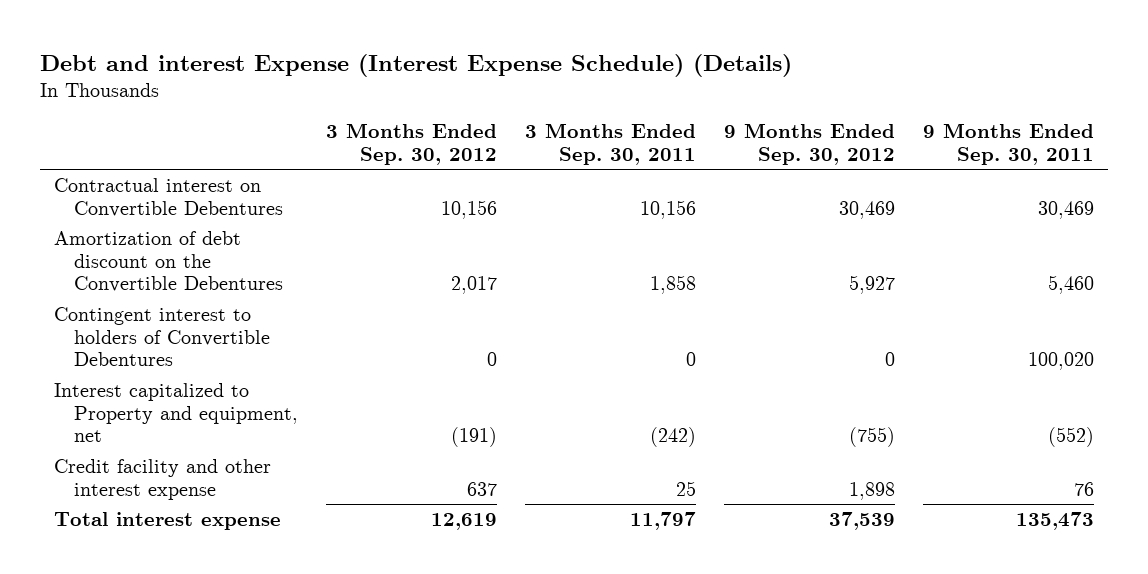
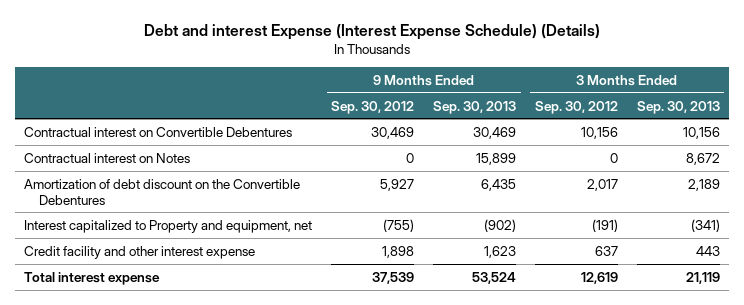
[525,123,697,166] 3 Months Ended Sep. 30, 2011 -> none
[922,123,1094,166] 9 Months Ended Sep. 30, 2011 -> none
none -> [433,100,517,114] Sep. 30, 2013
none -> [636,100,720,114] Sep. 30, 2013
none -> [24,152,191,163] Contractual interest on Notes
[54,306,271,367] Contingent interest to holders of Convertible Debentures -> none

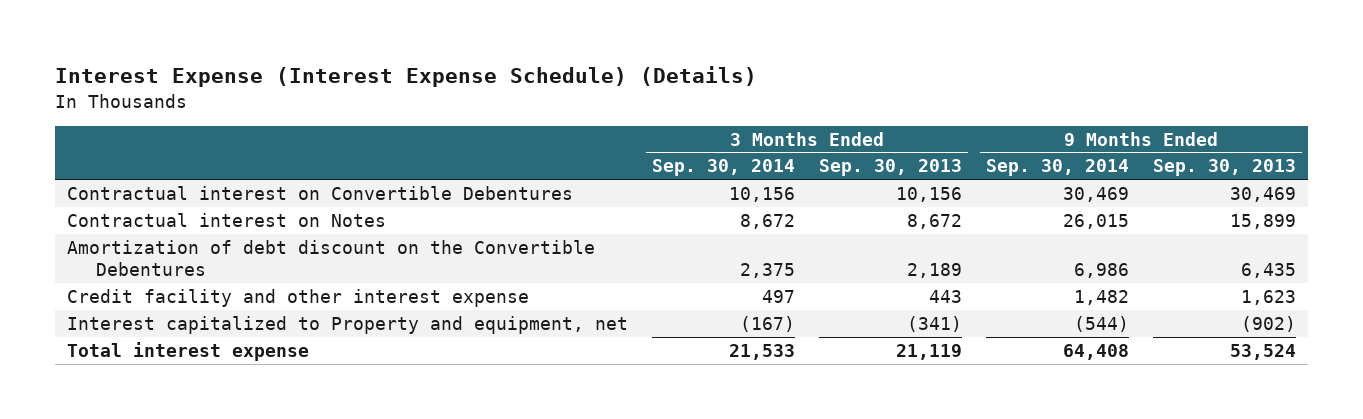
[144,23,601,40] Debt and interest Expense (Interest Expense Schedule) (Details) -> [55,66,758,88] Interest Expense (Interest Expense Schedule) (Details)
[331,100,415,114] Sep. 30, 2012 -> none
[534,100,618,114] Sep. 30, 2012 -> none
none -> [652,159,796,177] Sep. 30, 2014
none -> [986,159,1130,177] Sep. 30, 2014
[24,219,313,233] Interest capitalized to Property and equipment, net -> [67,315,629,334] Interest capitalized to Property and equipment, net

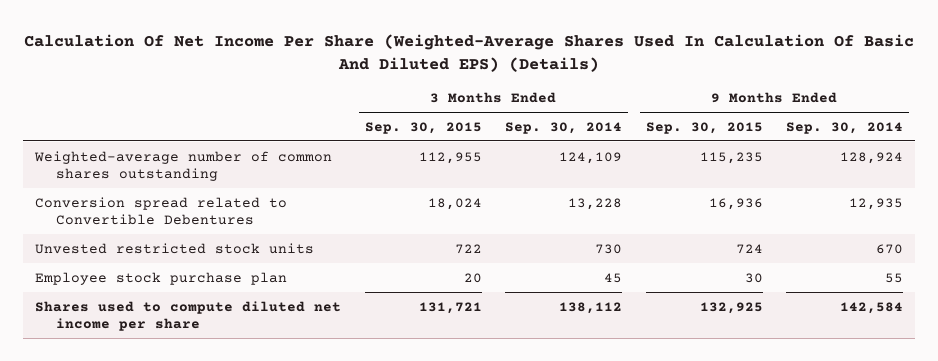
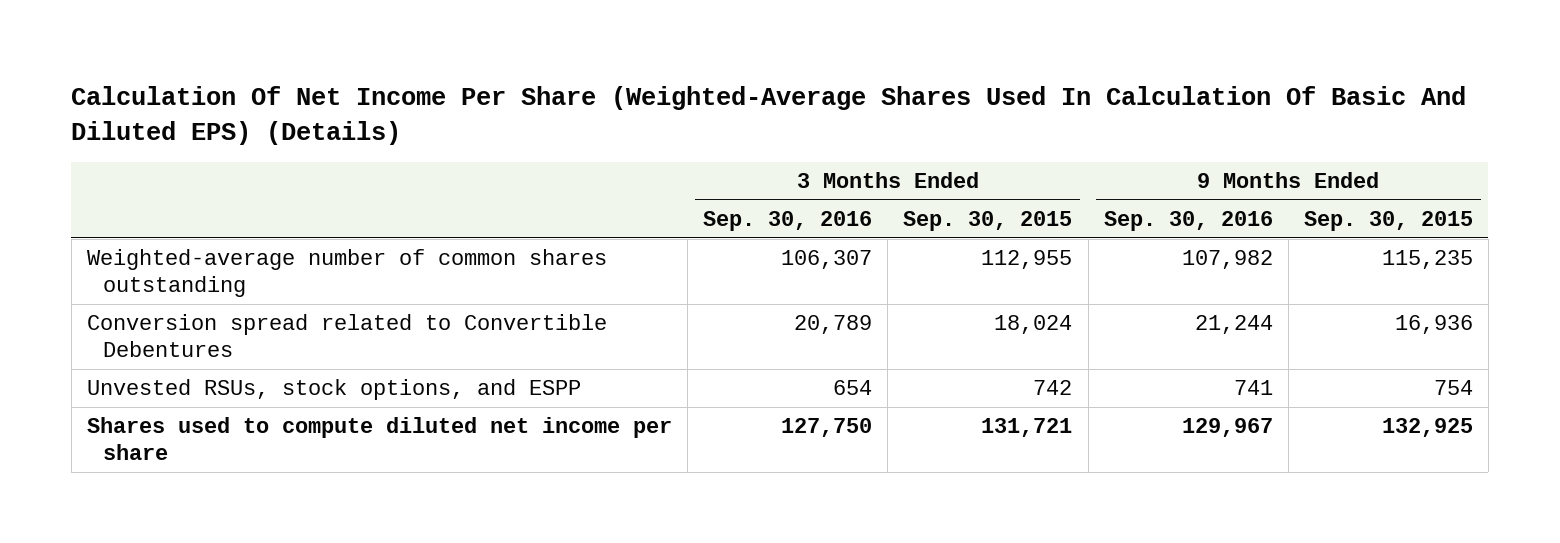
[505,121,623,134] Sep. 30, 2014 -> none
[786,121,904,134] Sep. 30, 2014 -> none
none -> [703,210,873,231] Sep. 30, 2016
none -> [1103,210,1273,231] Sep. 30, 2016
[35,271,288,285] Employee stock purchase plan -> none
[35,242,315,254] Unvested restricted stock units -> [86,379,581,401] Unvested RSUs, stock options, and ESPP
[454,243,482,254] 722 -> [1033,380,1073,396] 742
[735,243,763,254] 724 -> [1433,380,1473,396] 754

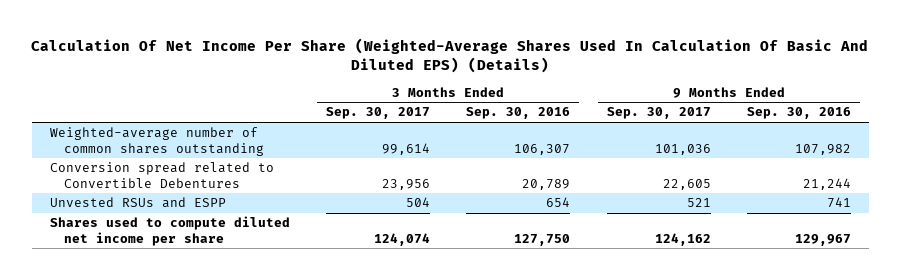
[903,210,1073,231] Sep. 30, 2015 -> none
[1303,210,1473,231] Sep. 30, 2015 -> none
none -> [326,107,431,120] Sep. 30, 2017
none -> [606,107,711,120] Sep. 30, 2017
[86,379,581,401] Unvested RSUs, stock options, and ESPP -> [49,197,226,209] Unvested RSUs and ESPP

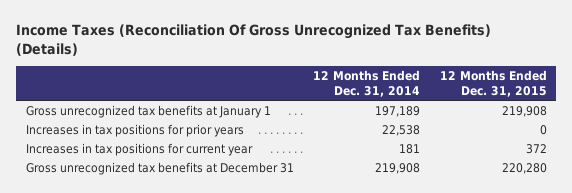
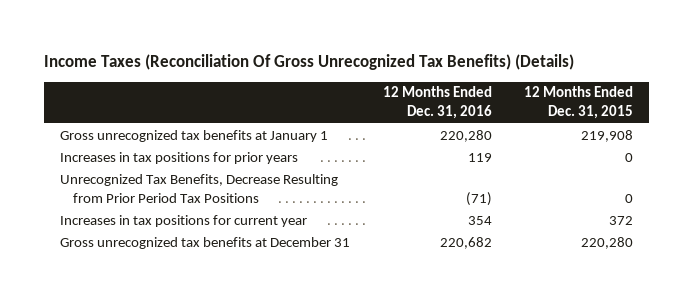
[313,70,421,97] 12 Months Ended Dec. 31, 2014 -> none
none -> [382,86,492,120] 12 Months Ended Dec. 31, 2016
none -> [60,173,339,203] Unrecognized Tax Benefits, Decrease Resulting from Prior Period Tax Positions

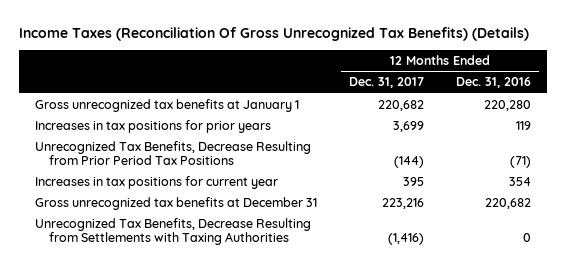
[523,86,633,120] 12 Months Ended Dec. 31, 2015 -> none
none -> [349,77,425,89] Dec. 31, 2017
none -> [35,217,312,246] Unrecognized Tax Benefits, Decrease Resulting from Settlements with Taxing Authorities

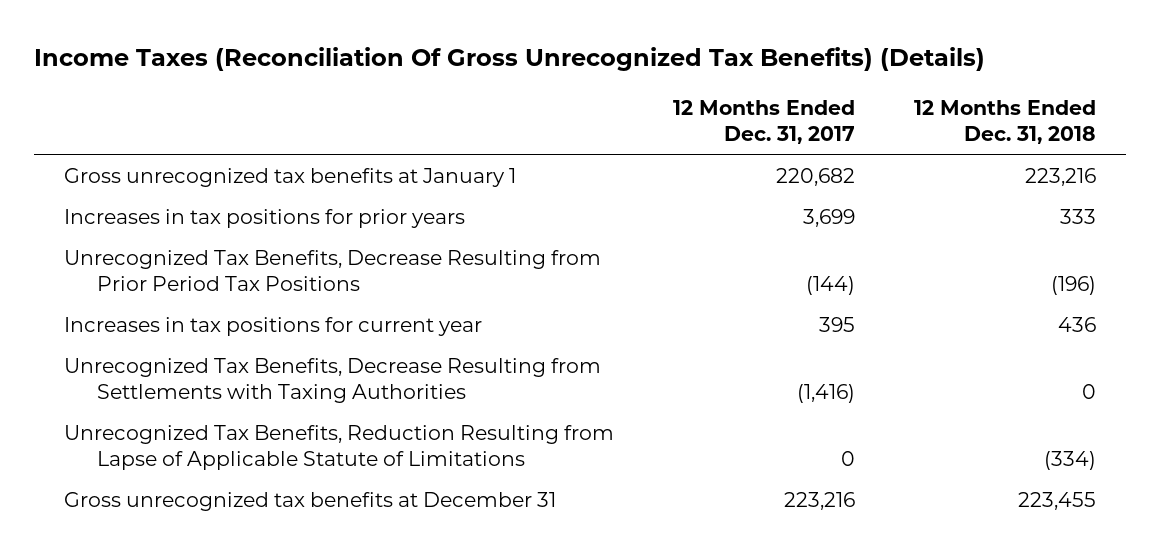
[455,77,531,89] Dec. 31, 2016 -> none
none -> [914,99,1097,145] 12 Months Ended Dec. 31, 2018
none -> [63,424,614,471] Unrecognized Tax Benefits, Reduction Resulting from Lapse of Applicable Statute of Limitations
[35,196,318,210] Gross unrecognized tax benefits at December 31 -> [63,491,556,511] Gross unrecognized tax benefits at December 31

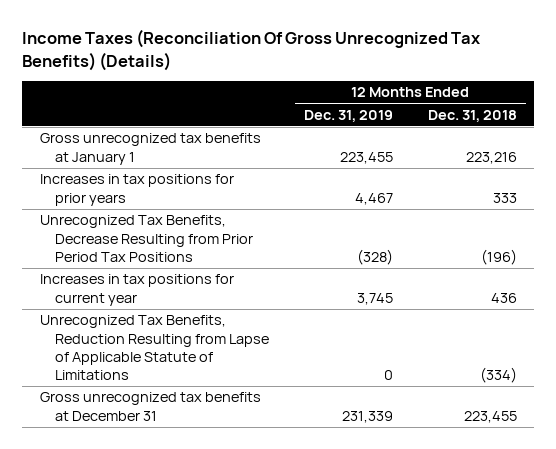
[673,99,856,145] 12 Months Ended Dec. 31, 2017 -> none
none -> [303,109,393,122] Dec. 31, 2019
[63,357,601,404] Unrecognized Tax Benefits, Decrease Resulting from Settlements with Taxing Authorities -> none

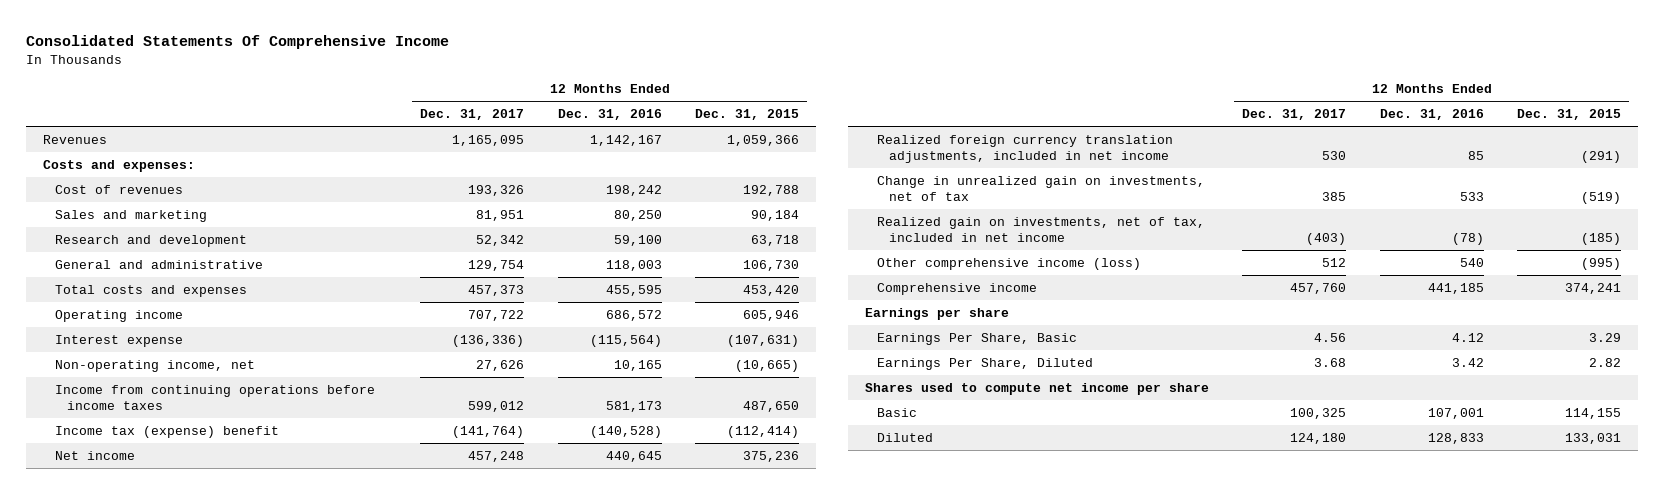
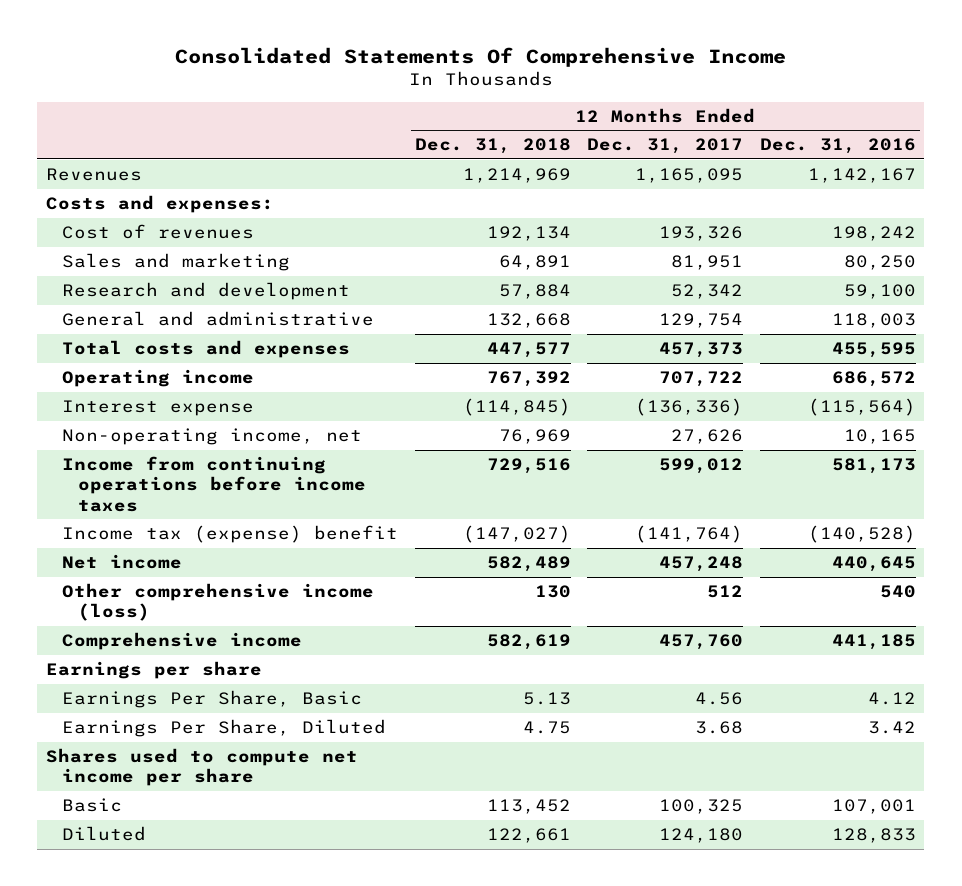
[695,108,800,120] Dec. 31, 2015 -> none
none -> [414,138,571,155] Dec. 31, 2018
[877,134,1174,164] Realized foreign currency translation adjustments, included in net income -> none
[877,175,1206,202] Change in unrealized gain on investments, net of tax -> none
[877,216,1206,243] Realized gain on investments, net of tax, included in net income -> none

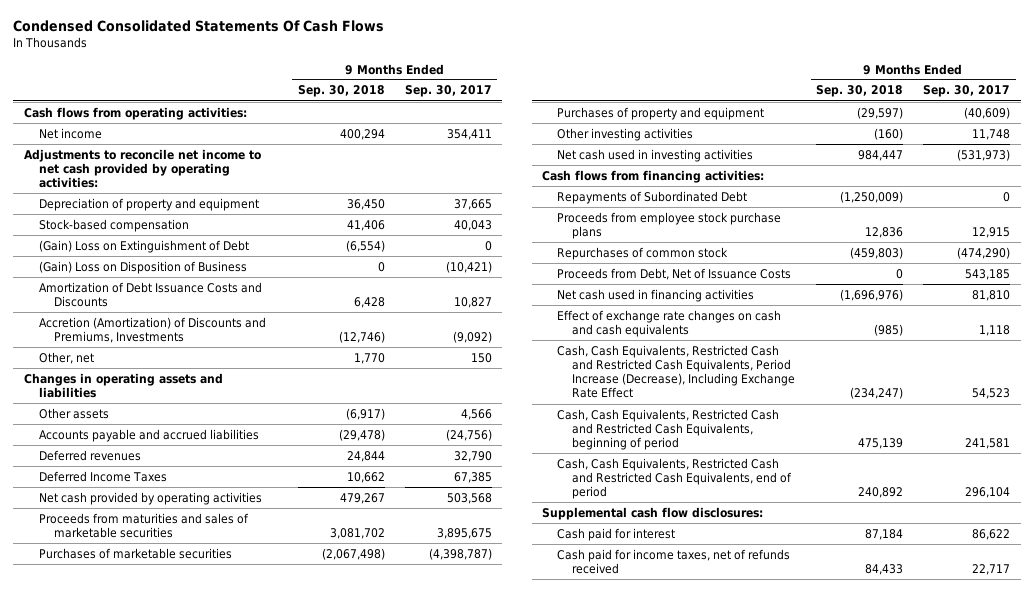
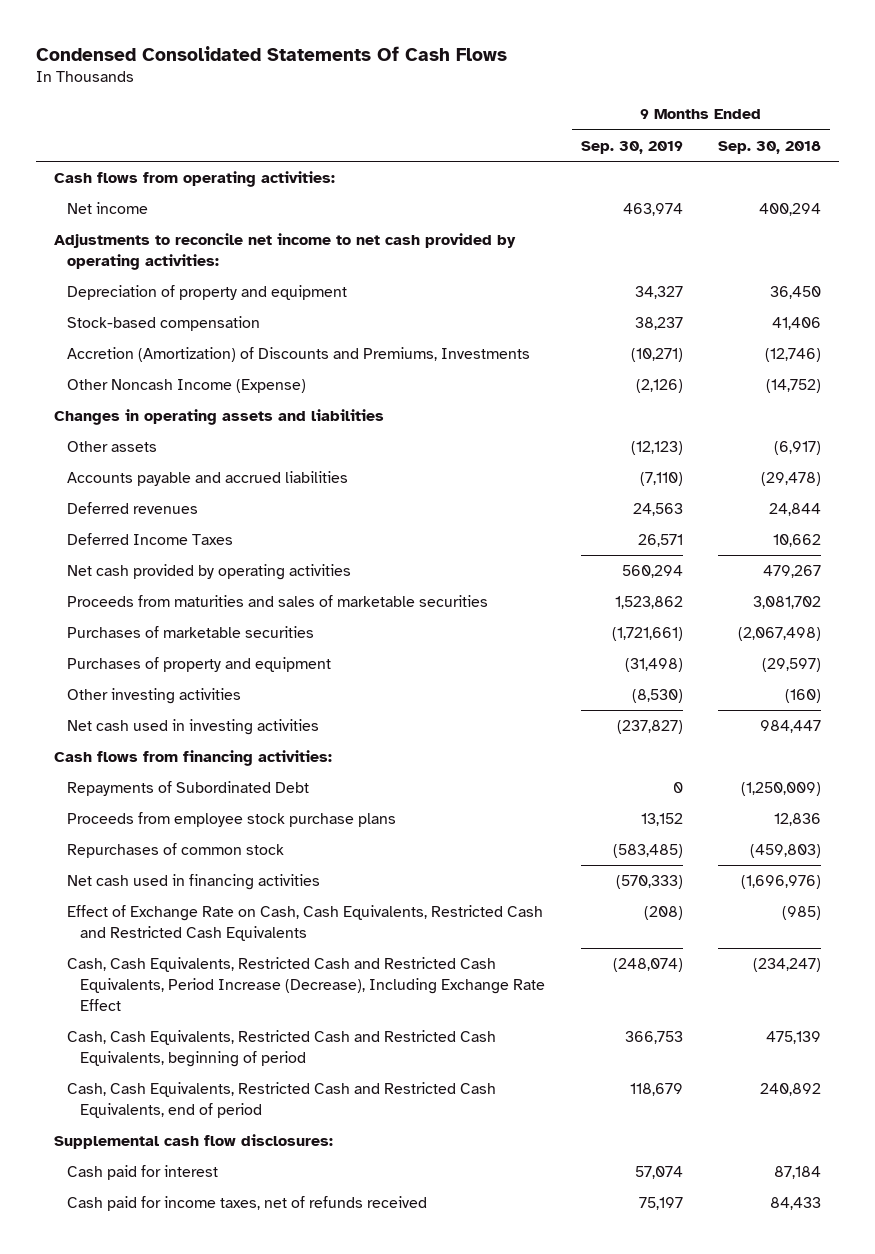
[405,85,493,98] Sep. 30, 2017 -> none
none -> [580,140,683,154] Sep. 30, 2019
[38,239,249,253] (Gain) Loss on Extinguishment of Debt -> none
[38,260,247,274] (Gain) Loss on Disposition of Business -> none
[38,281,262,307] Amortization of Debt Issuance Costs and Discounts -> none
[38,351,94,364] Other, net -> [66,379,306,394] Other Noncash Income (Expense)
[353,352,385,364] 1,770 -> [766,379,822,394] (14,752)
[557,267,792,280] Proceeds from Debt, Net of Issuance Costs -> none
[557,309,782,337] Effect of exchange rate changes on cash and cash equivalents -> [66,905,543,941] Effect of Exchange Rate on Cash, Cash Equivalents, Restricted Cash and Restricted Cash Equivalents

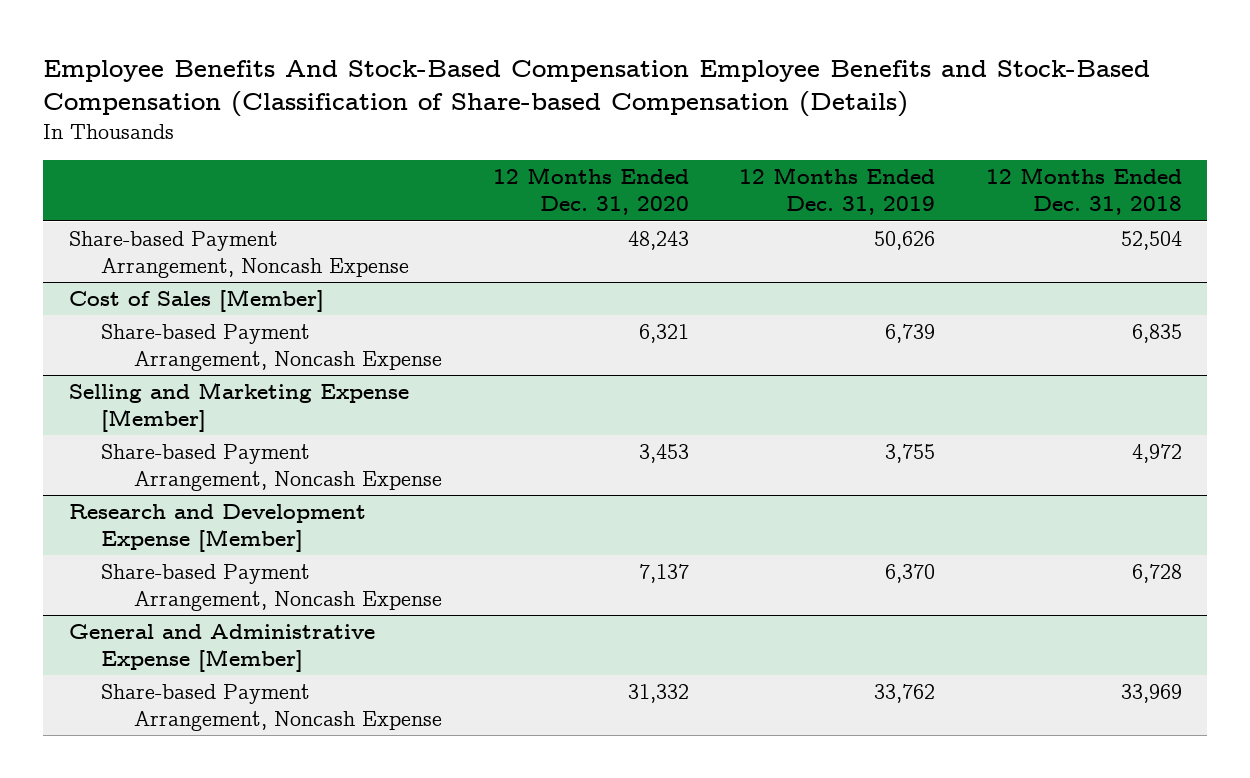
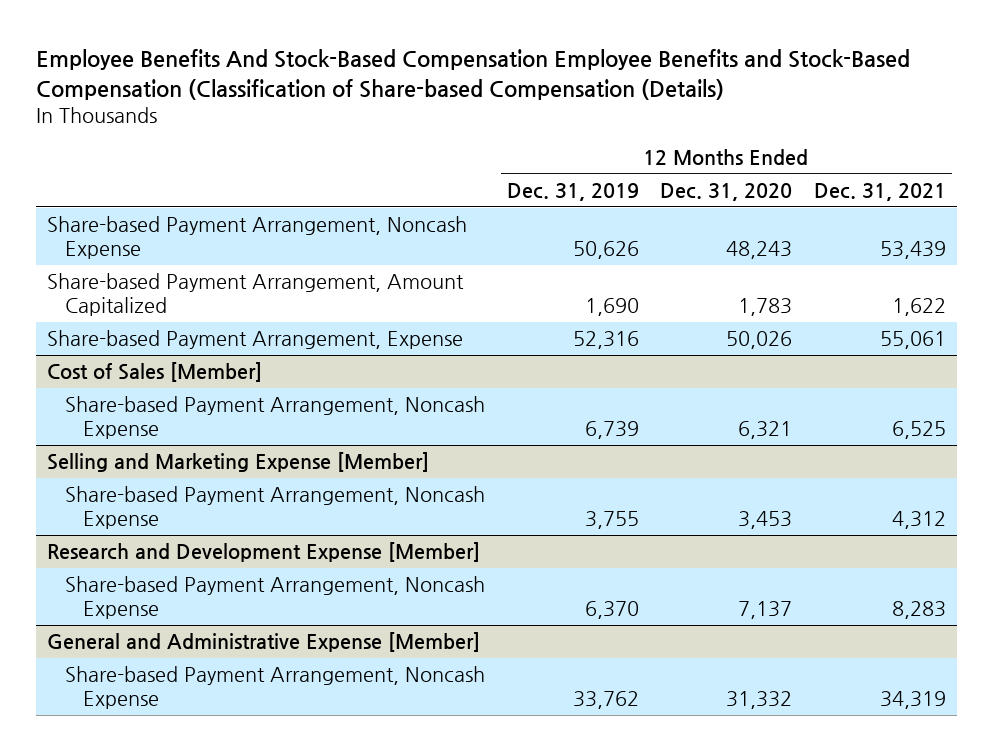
[985,167,1182,216] 12 Months Ended Dec. 31, 2018 -> none
none -> [814,183,947,202] Dec. 31, 2021
none -> [46,273,464,317] Share-based Payment Arrangement, Amount Capitalized
none -> [46,330,463,350] Share-based Payment Arrangement, Expense

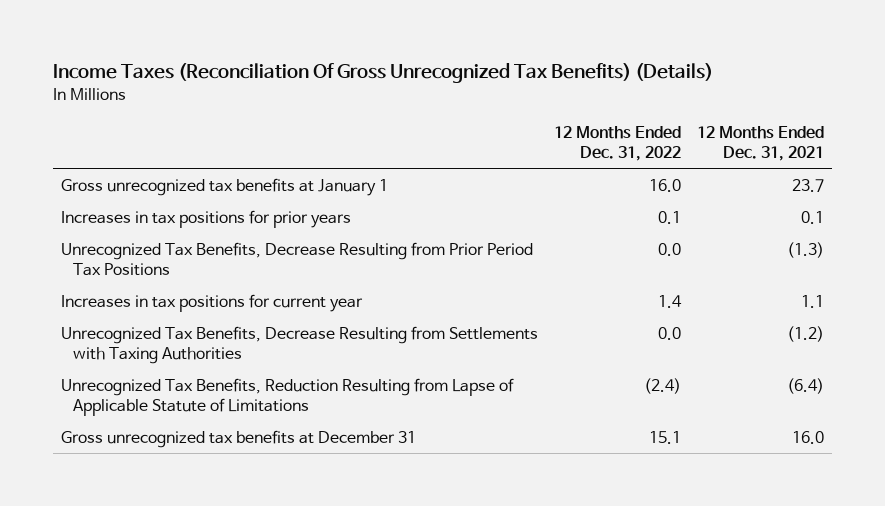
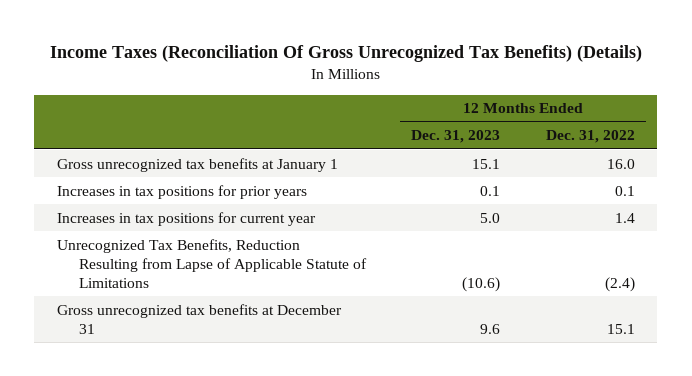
[697,126,825,161] 12 Months Ended Dec. 31, 2021 -> none
none -> [411,130,501,144] Dec. 31, 2023
[61,242,534,276] Unrecognized Tax Benefits, Decrease Resulting from Prior Period Tax Positions -> none
[61,326,539,364] Unrecognized Tax Benefits, Decrease Resulting from Settlements with Taxing Authorities -> none

